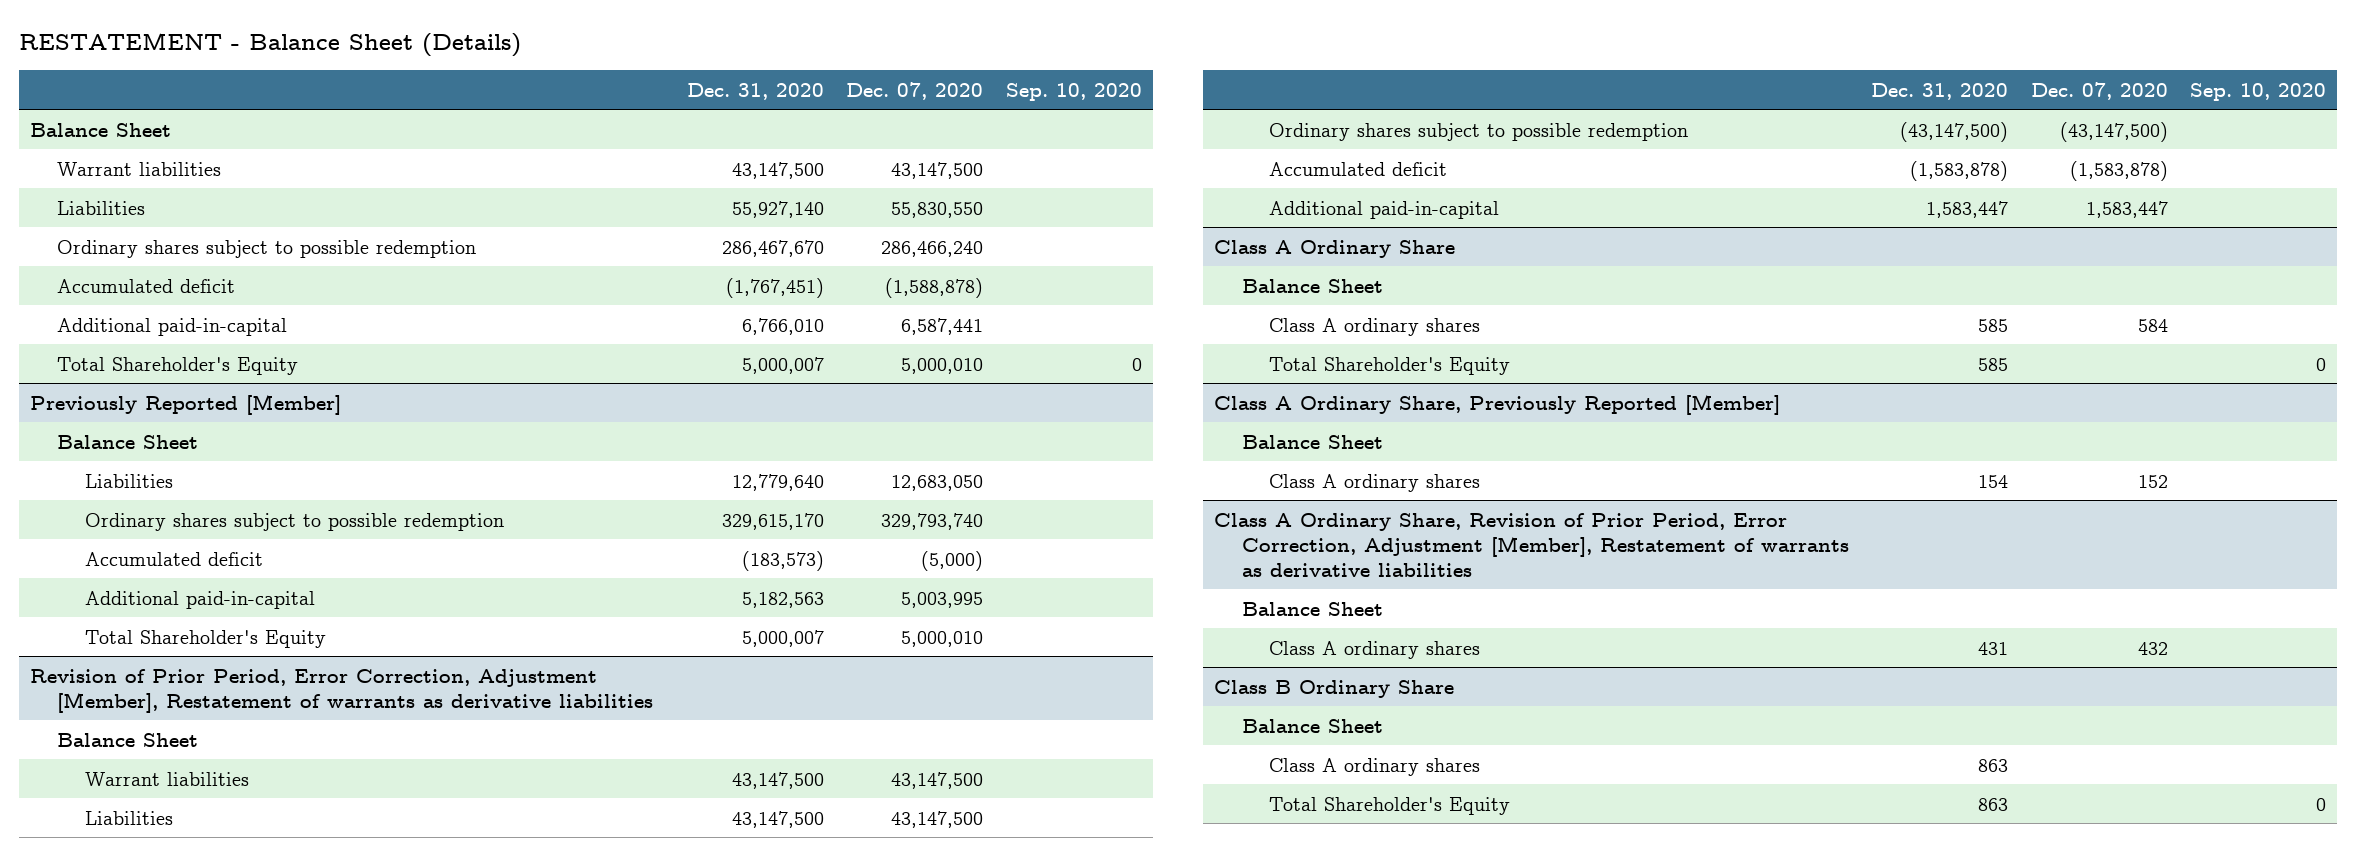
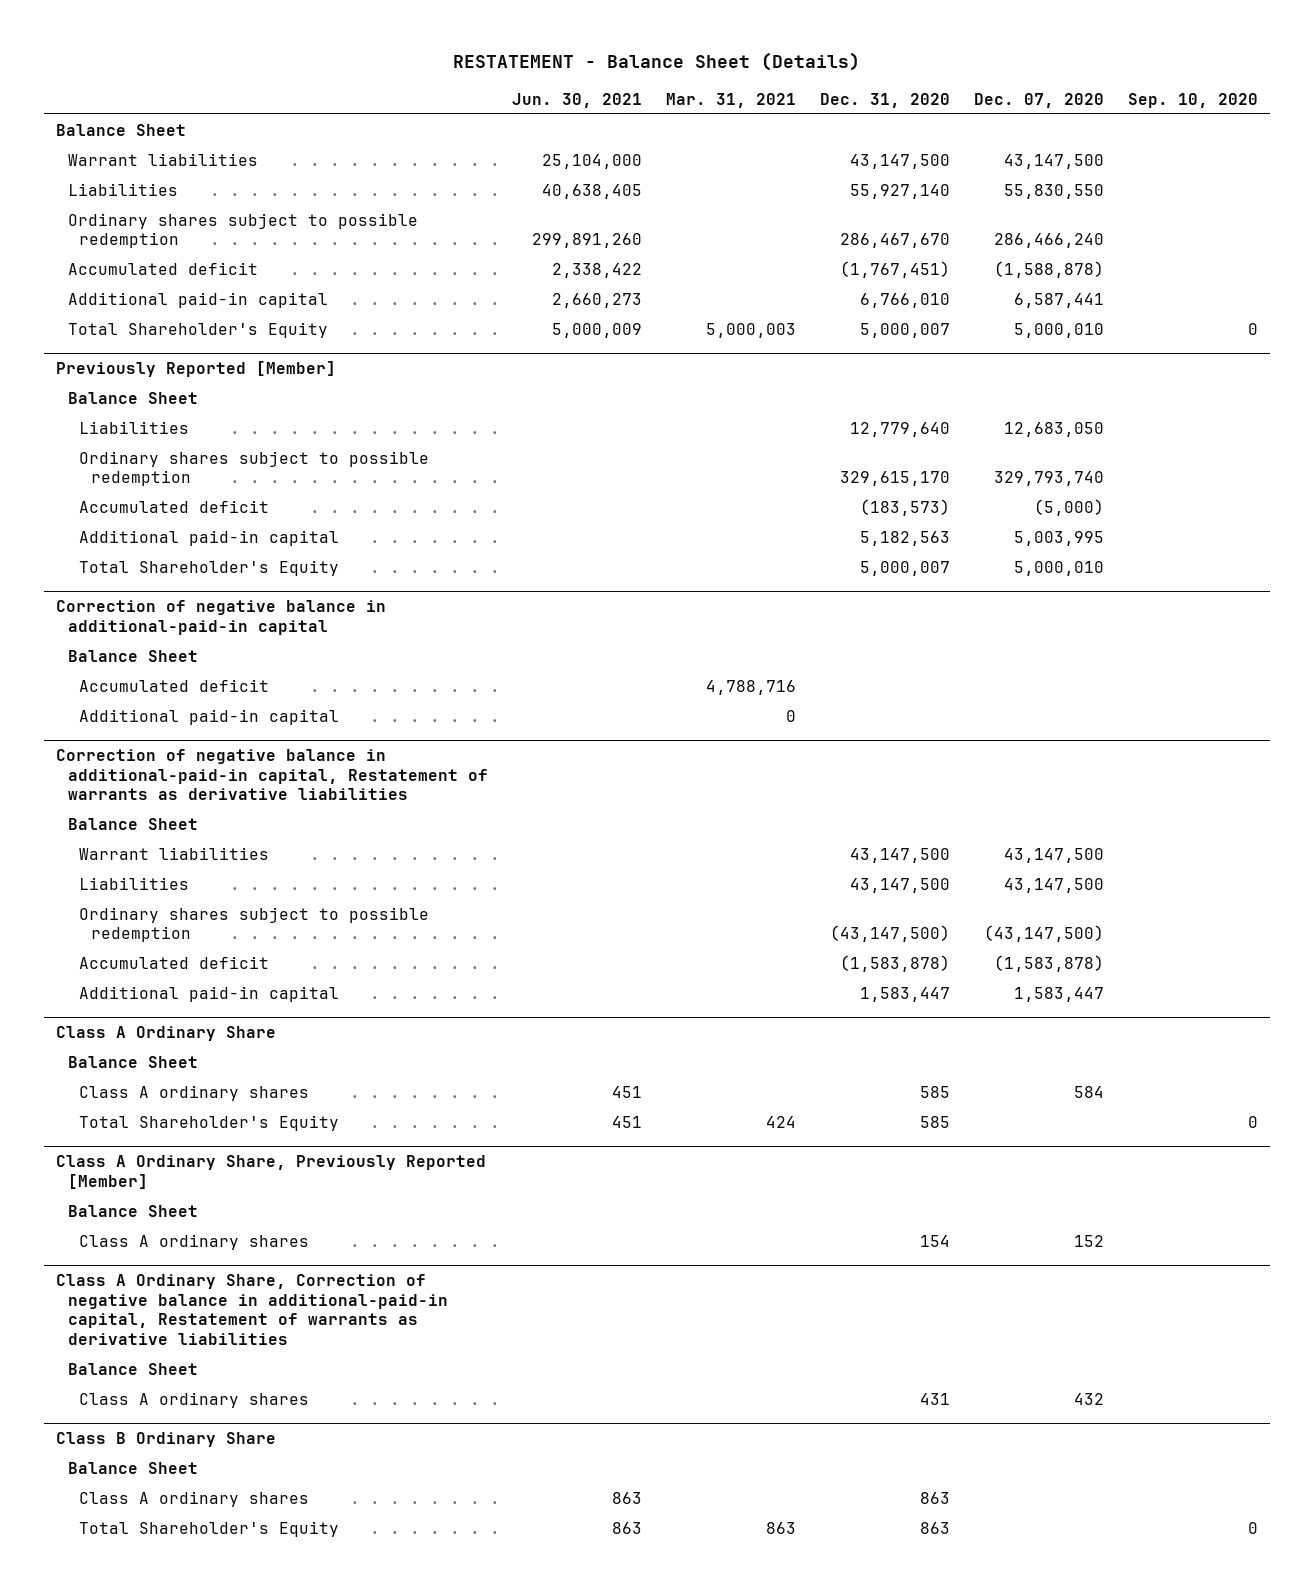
none -> [511,92,642,108] Jun. 30, 2021
none -> [665,92,796,108] Mar. 31, 2021
[57,317,288,336] Additional paid-in-capital -> [67,291,328,308] Additional paid-in capital
[84,590,315,609] Additional paid-in-capital -> [79,529,340,546] Additional paid-in capital
[29,668,654,713] Revision of Prior Period, Error Correction, Adjustment [Member], Restatement of warrants as derivative liabilities -> none
none -> [55,600,386,635] Correction of negative balance in additional-paid-in capital
none -> [79,678,270,692] Accumulated deficit
none -> [79,708,340,725] Additional paid-in capital
none -> [55,749,488,801] Correction of negative balance in additional-paid-in capital, Restatement of warrants as derivative liabilities
none -> [67,817,198,830] Balance Sheet
[1269,200,1500,219] Additional paid-in-capital -> [79,985,340,1002] Additional paid-in capital
[1214,512,1849,577] Class A Ordinary Share, Revision of Prior Period, Error Correction, Adjustment [Member], Restatement of warrants as derivative liabilities -> none
none -> [55,1274,448,1345] Class A Ordinary Share, Correction of negative balance in additional-paid-in capital, Restatement of warrants as derivative liabilities

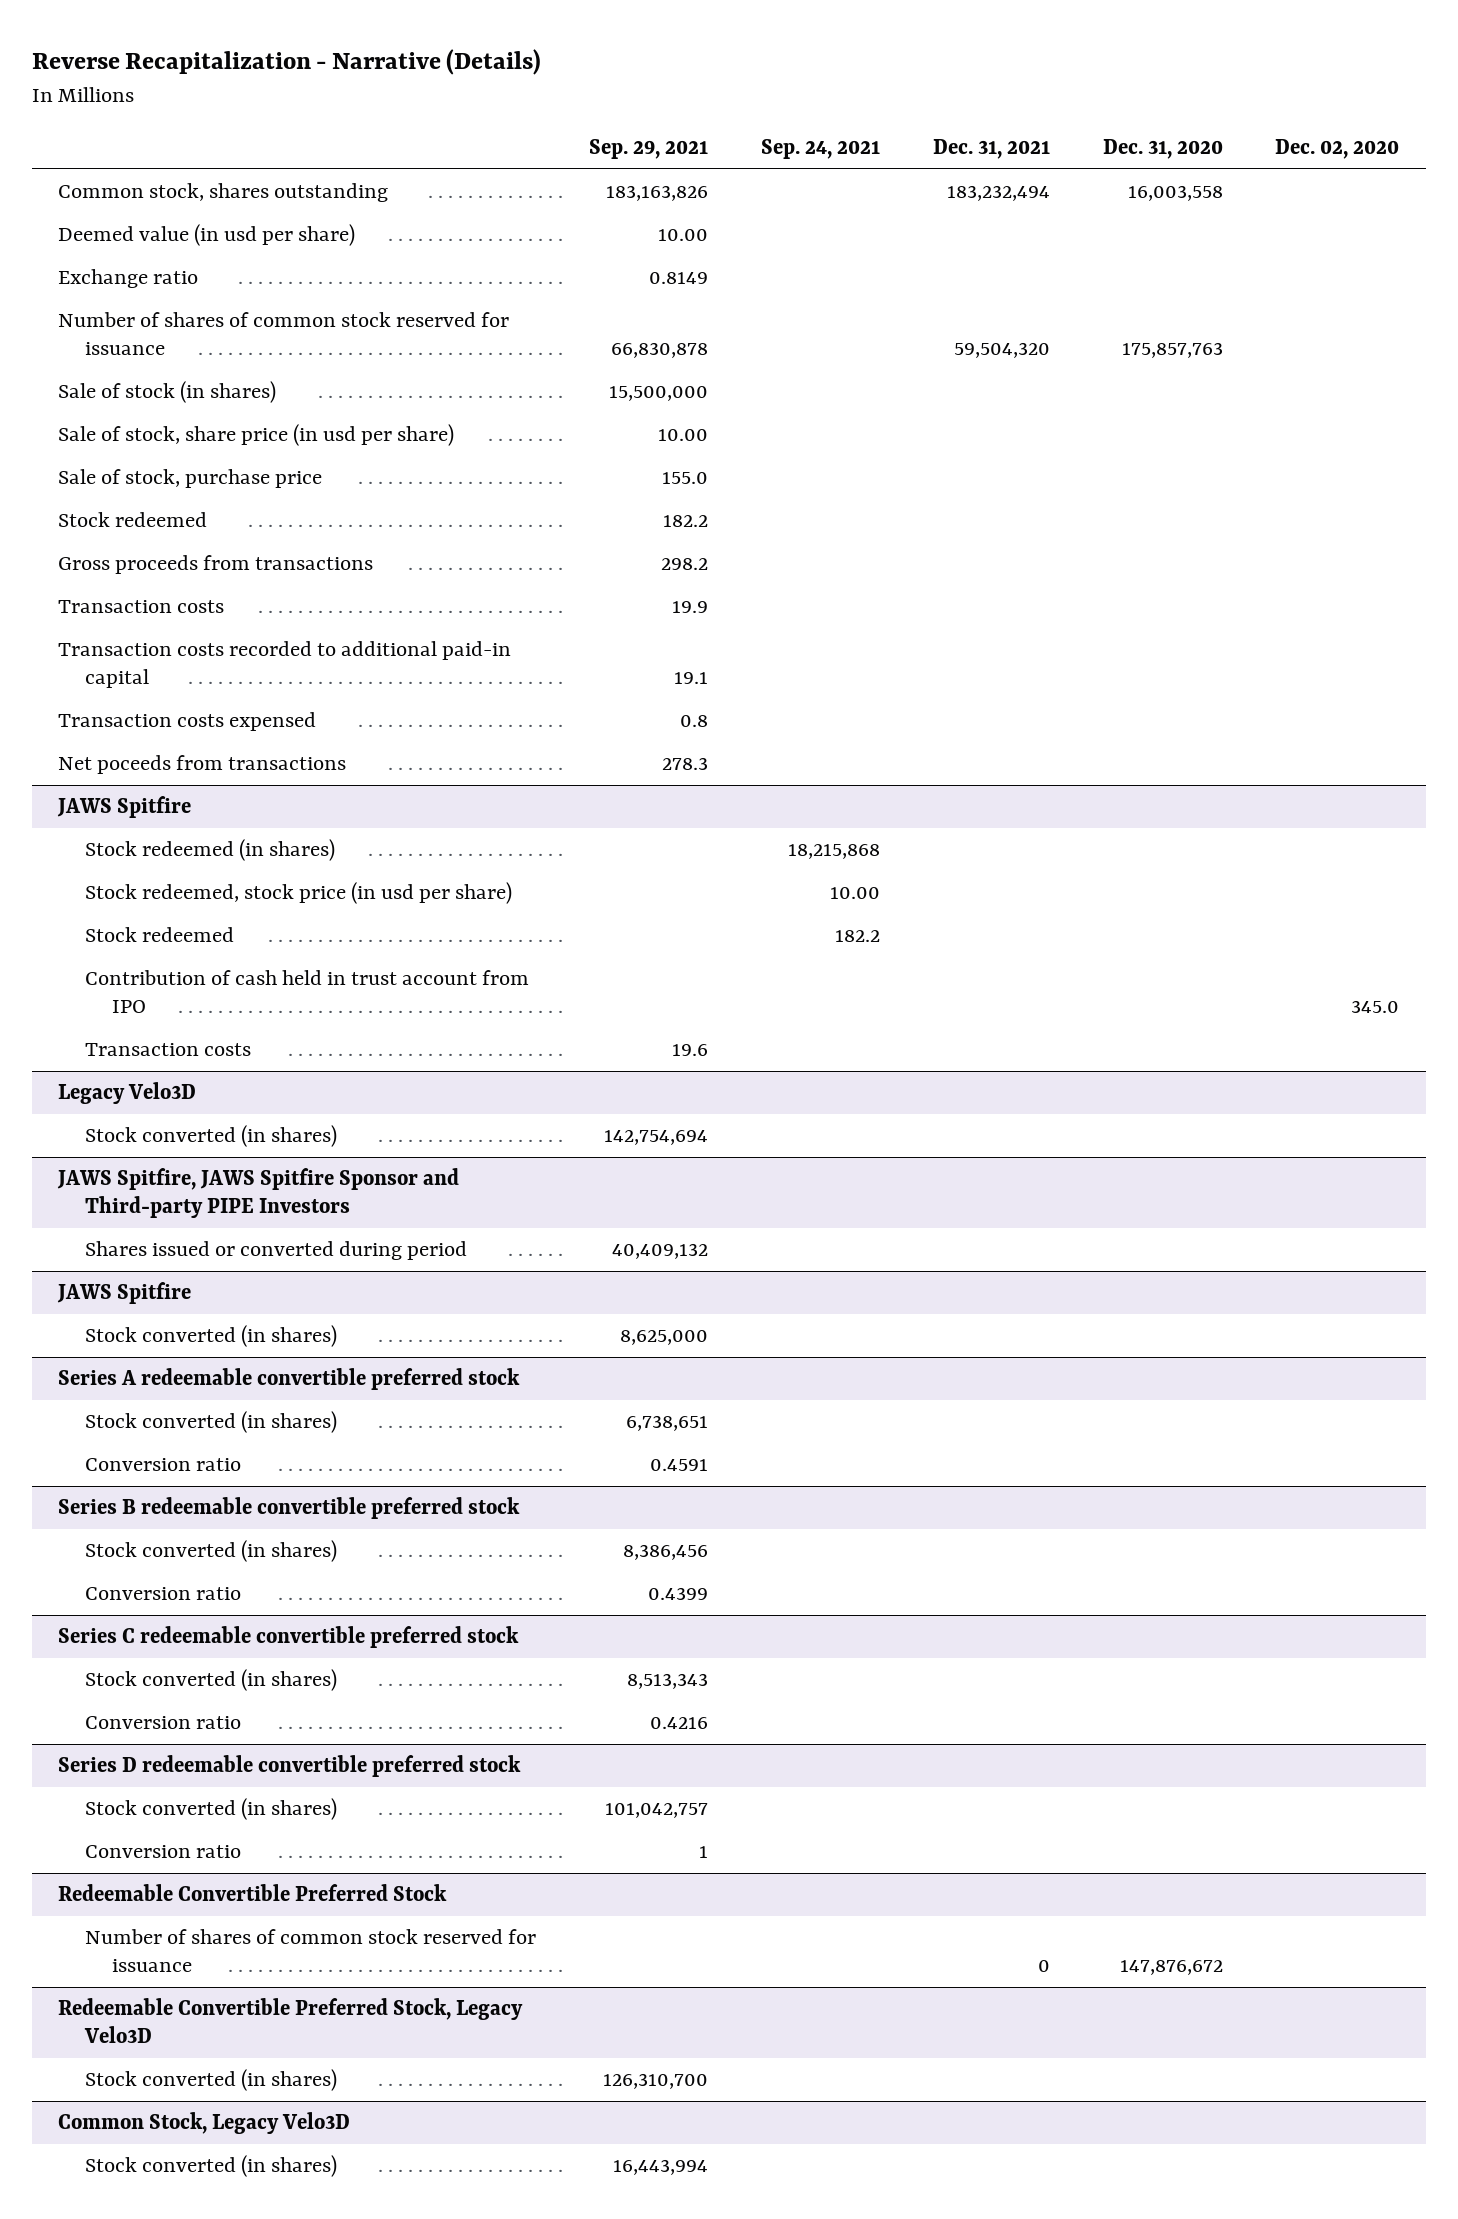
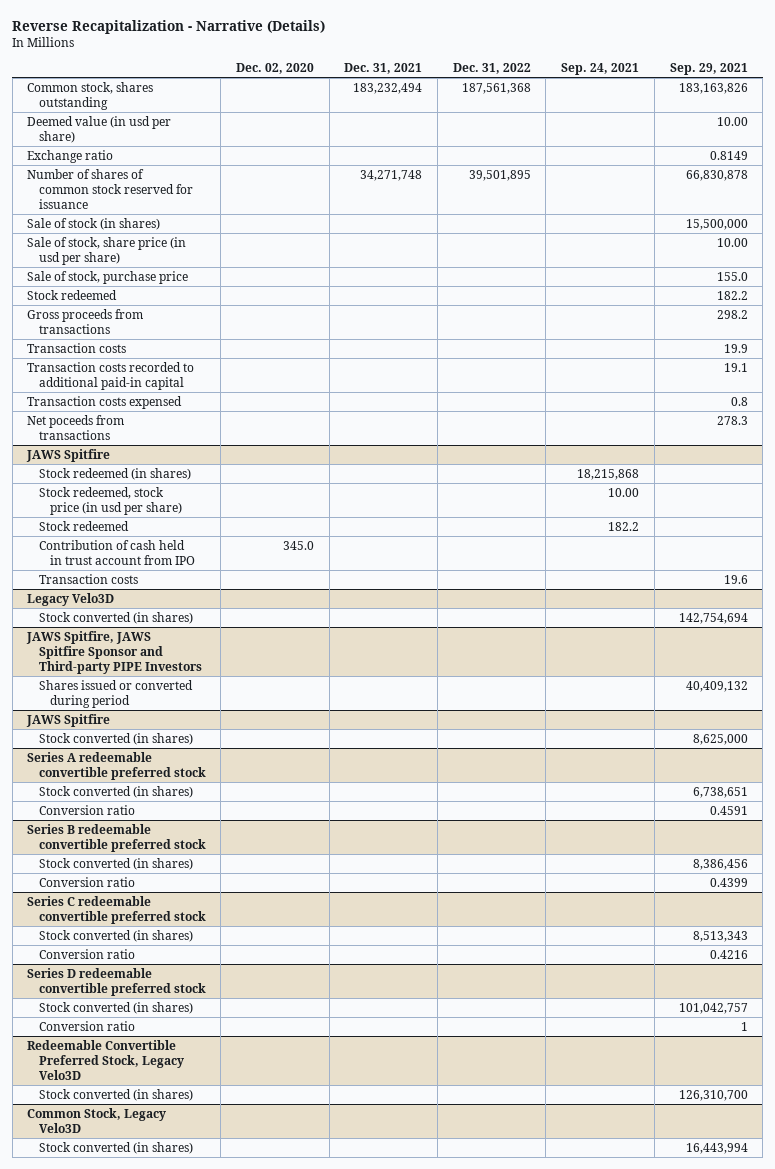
[1102,139,1223,160] Dec. 31, 2020 -> none
none -> [452,63,531,75] Dec. 31, 2022
[953,342,1050,359] 59,504,320 -> [360,169,423,181] 34,271,748
[58,1884,448,1902] Redeemable Convertible Preferred Stock -> none
[85,1929,537,1973] Number of shares of common stock reserved for issuance -> none

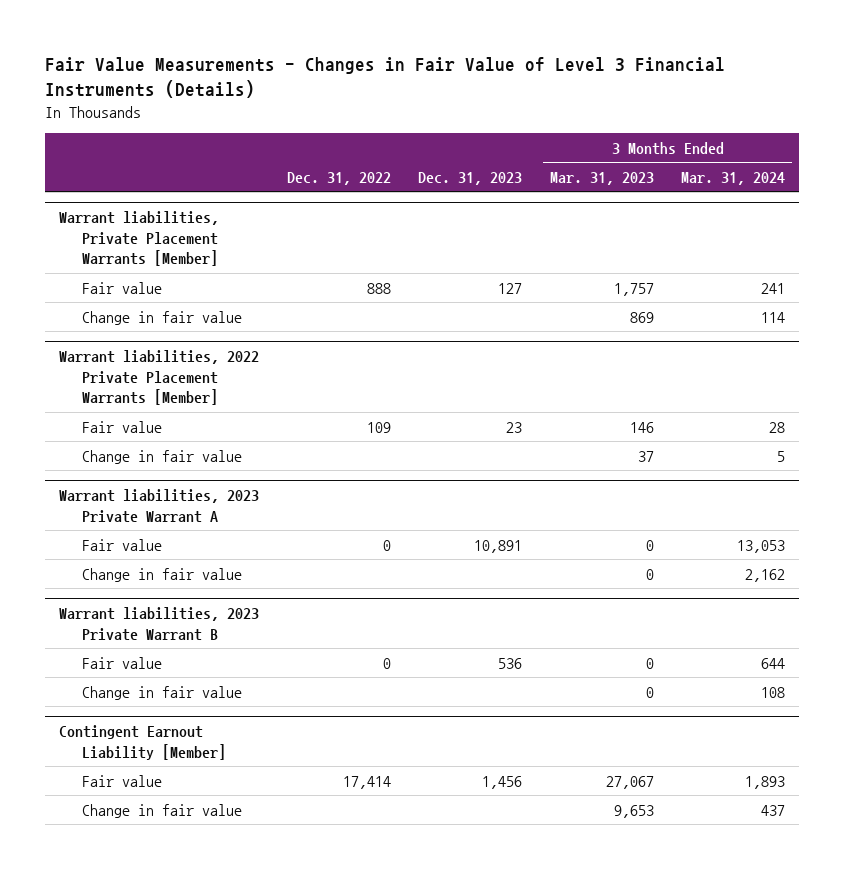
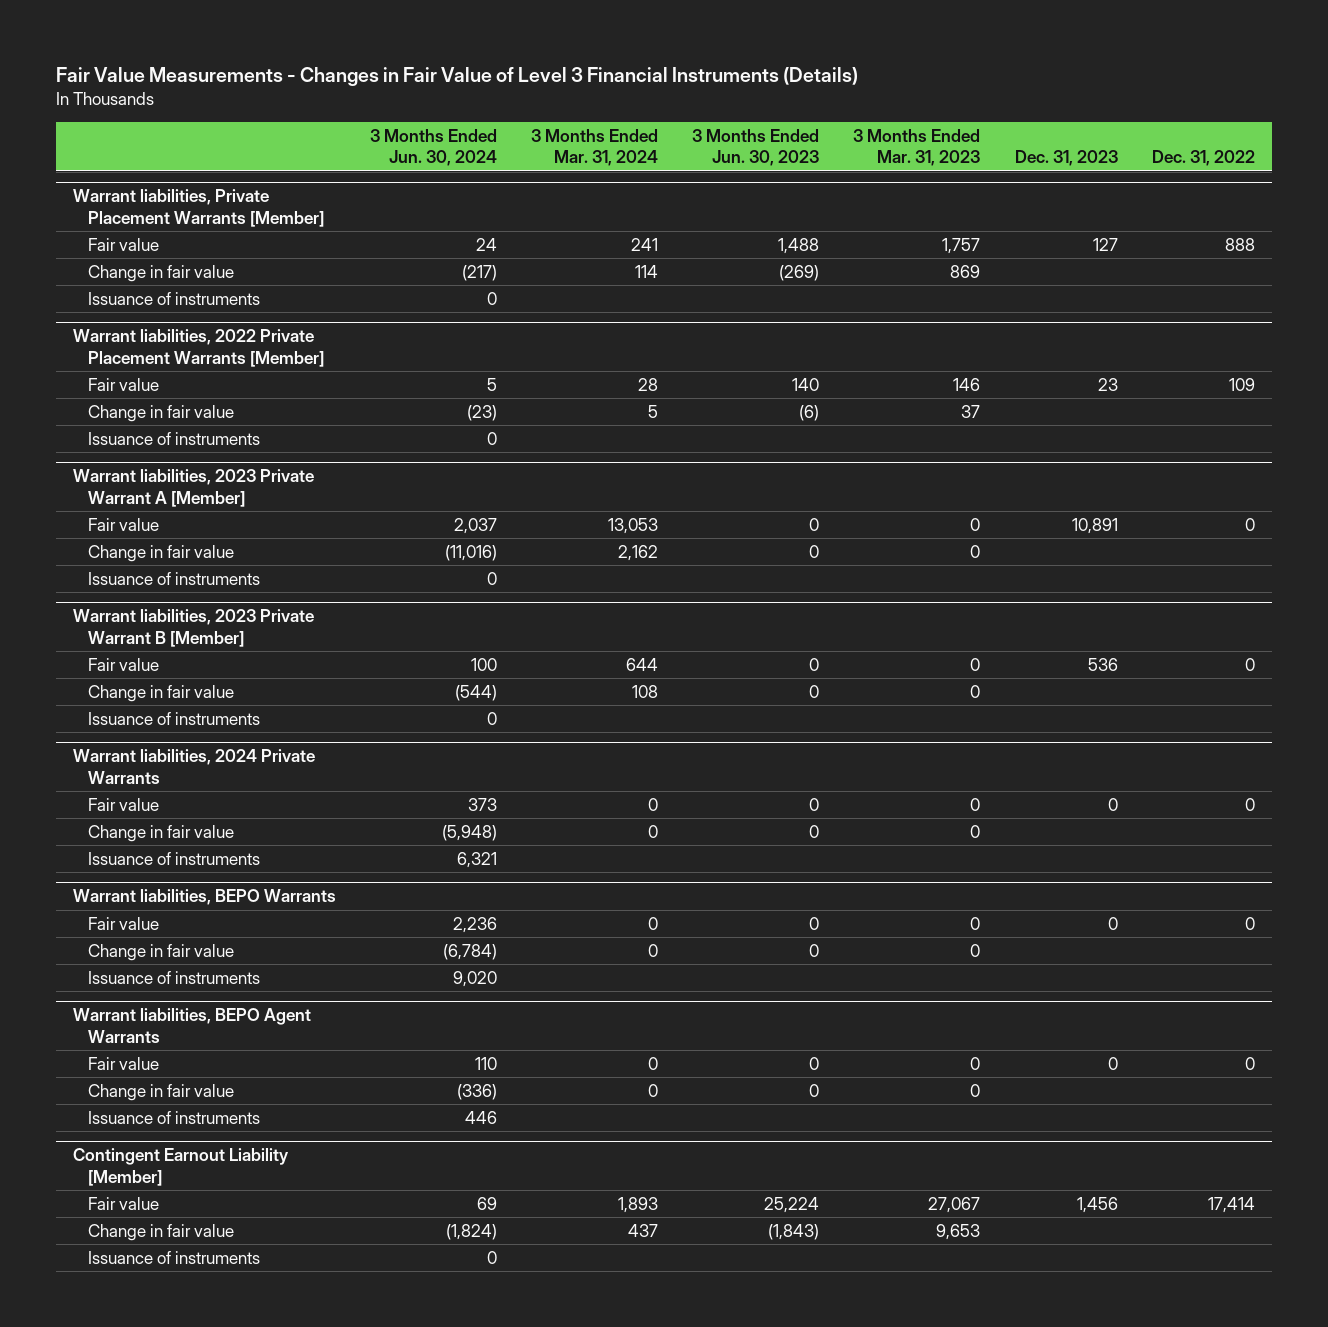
none -> [370,128,498,167] 3 Months Ended Jun. 30, 2024
none -> [692,128,820,167] 3 Months Ended Jun. 30, 2023
none -> [87,291,260,305] Issuance of instruments
none -> [87,431,260,445] Issuance of instruments
[59,489,260,523] Warrant liabilities, 2023 Private Warrant A -> [72,469,314,507] Warrant liabilities, 2023 Private Warrant A [Member]
none -> [87,571,260,585] Issuance of instruments
[59,607,260,641] Warrant liabilities, 2023 Private Warrant B -> [72,609,314,647] Warrant liabilities, 2023 Private Warrant B [Member]
none -> [87,711,260,725] Issuance of instruments
none -> [72,749,315,784] Warrant liabilities, 2024 Private Warrants
none -> [87,797,159,811] Fair value
none -> [87,824,234,842] Change in fair value
none -> [87,851,260,865] Issuance of instruments
none -> [72,889,336,906] Warrant liabilities, BEPO Warrants
none -> [87,916,159,930] Fair value
none -> [87,943,234,961] Change in fair value
none -> [87,970,260,984] Issuance of instruments
none -> [72,1008,311,1043] Warrant liabilities, BEPO Agent Warrants
none -> [87,1056,159,1070] Fair value
none -> [87,1083,234,1101] Change in fair value
none -> [87,1110,260,1124] Issuance of instruments
none -> [87,1250,260,1264] Issuance of instruments

